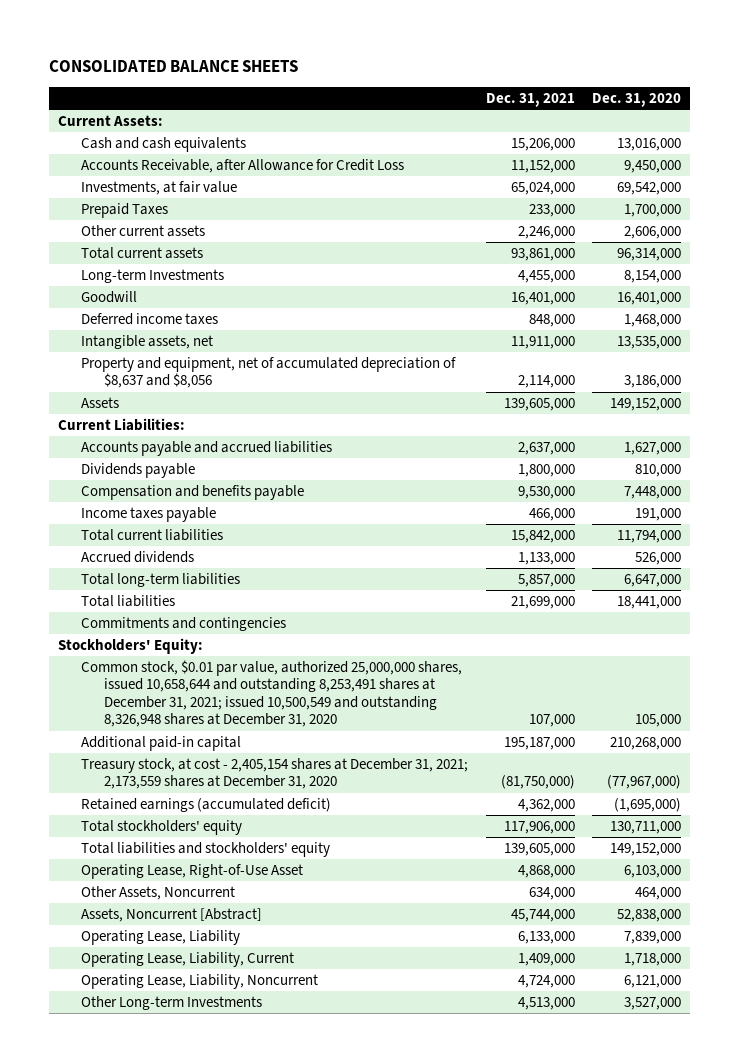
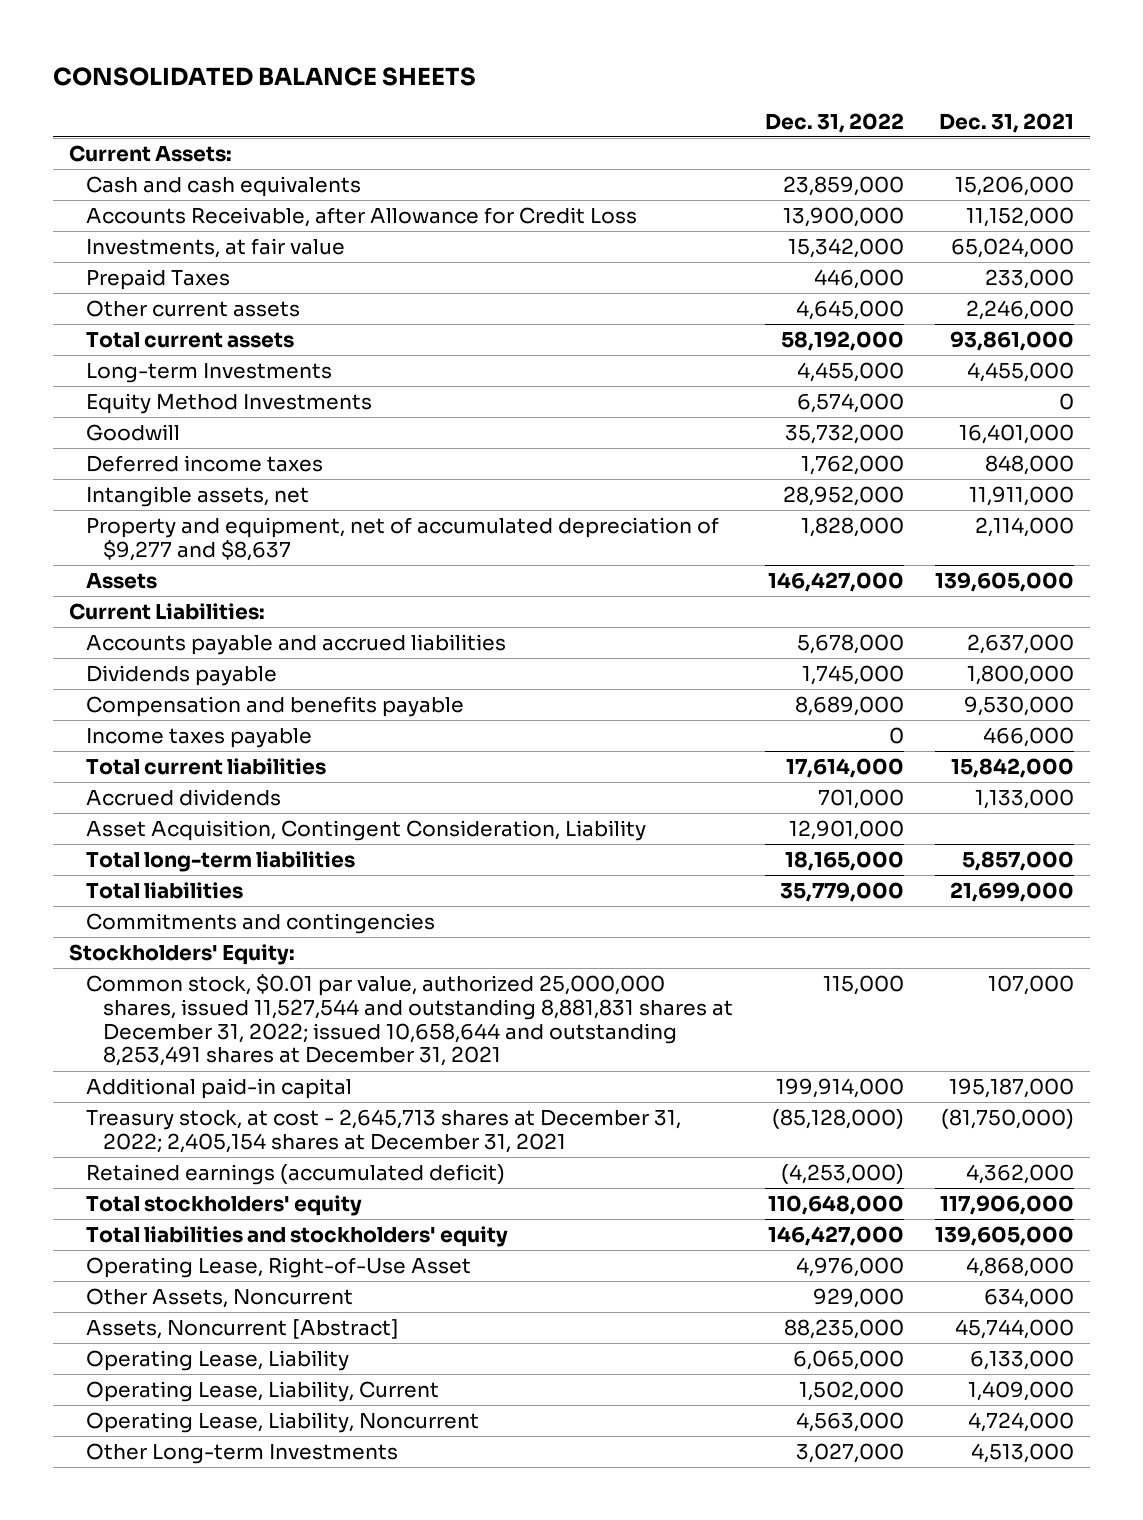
[592,92,682,107] Dec. 31, 2020 -> none
none -> [764,112,904,133] Dec. 31, 2022
none -> [86,393,373,415] Equity Method Investments
[81,356,457,389] Property and equipment, net of accumulated depreciation of $8,637 and $8,056 -> [86,517,720,561] Property and equipment, net of accumulated depreciation of $9,277 and $8,637
none -> [86,820,647,842] Asset Acquisition, Contingent Consideration, Liability
[81,659,463,728] Common stock, $0.01 par value, authorized 25,000,000 shares, issued 10,658,644 and outstanding 8,253,491 shares at December 31, 2021; issued 10,500,549 and outstanding 8,326,948 shares at December 31, 2020 -> [86,974,734,1067] Common stock, $0.01 par value, authorized 25,000,000 shares, issued 11,527,544 and outstanding 8,881,831 shares at December 31, 2022; issued 10,658,644 and outstanding 8,253,491 shares at December 31, 2021
[81,757,469,790] Treasury stock, at cost - 2,405,154 shares at December 31, 2021; 2,173,559 shares at December 31, 2020 -> [86,1109,682,1153] Treasury stock, at cost - 2,645,713 shares at December 31, 2022; 2,405,154 shares at December 31, 2021

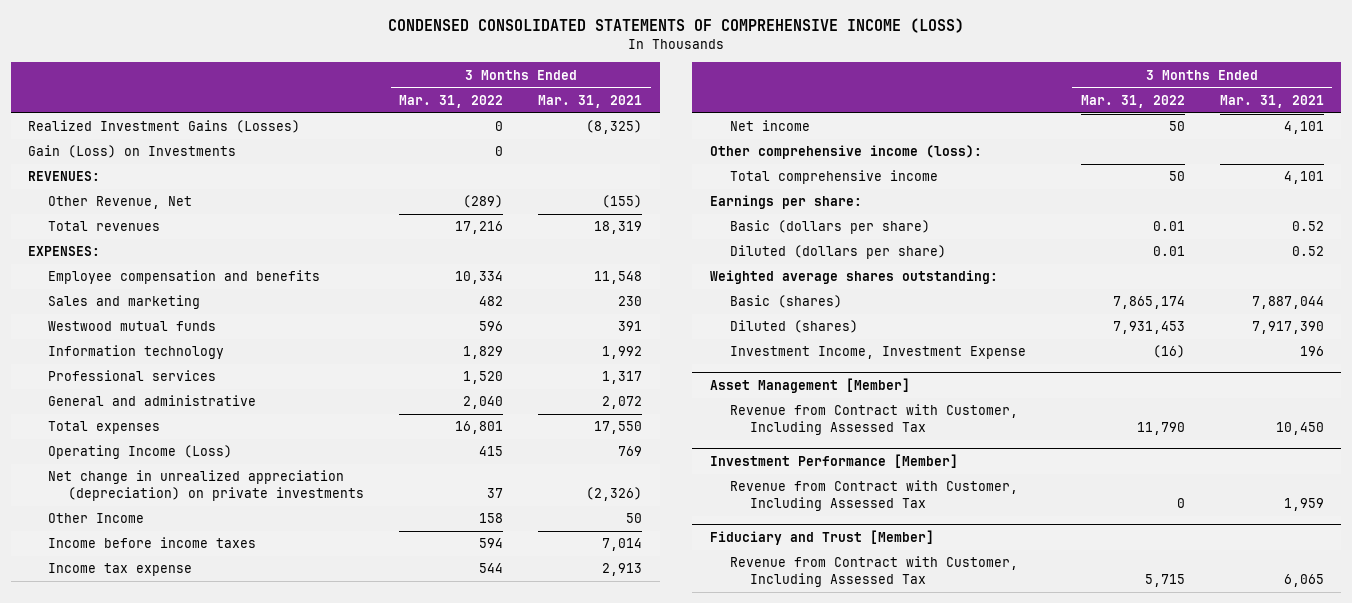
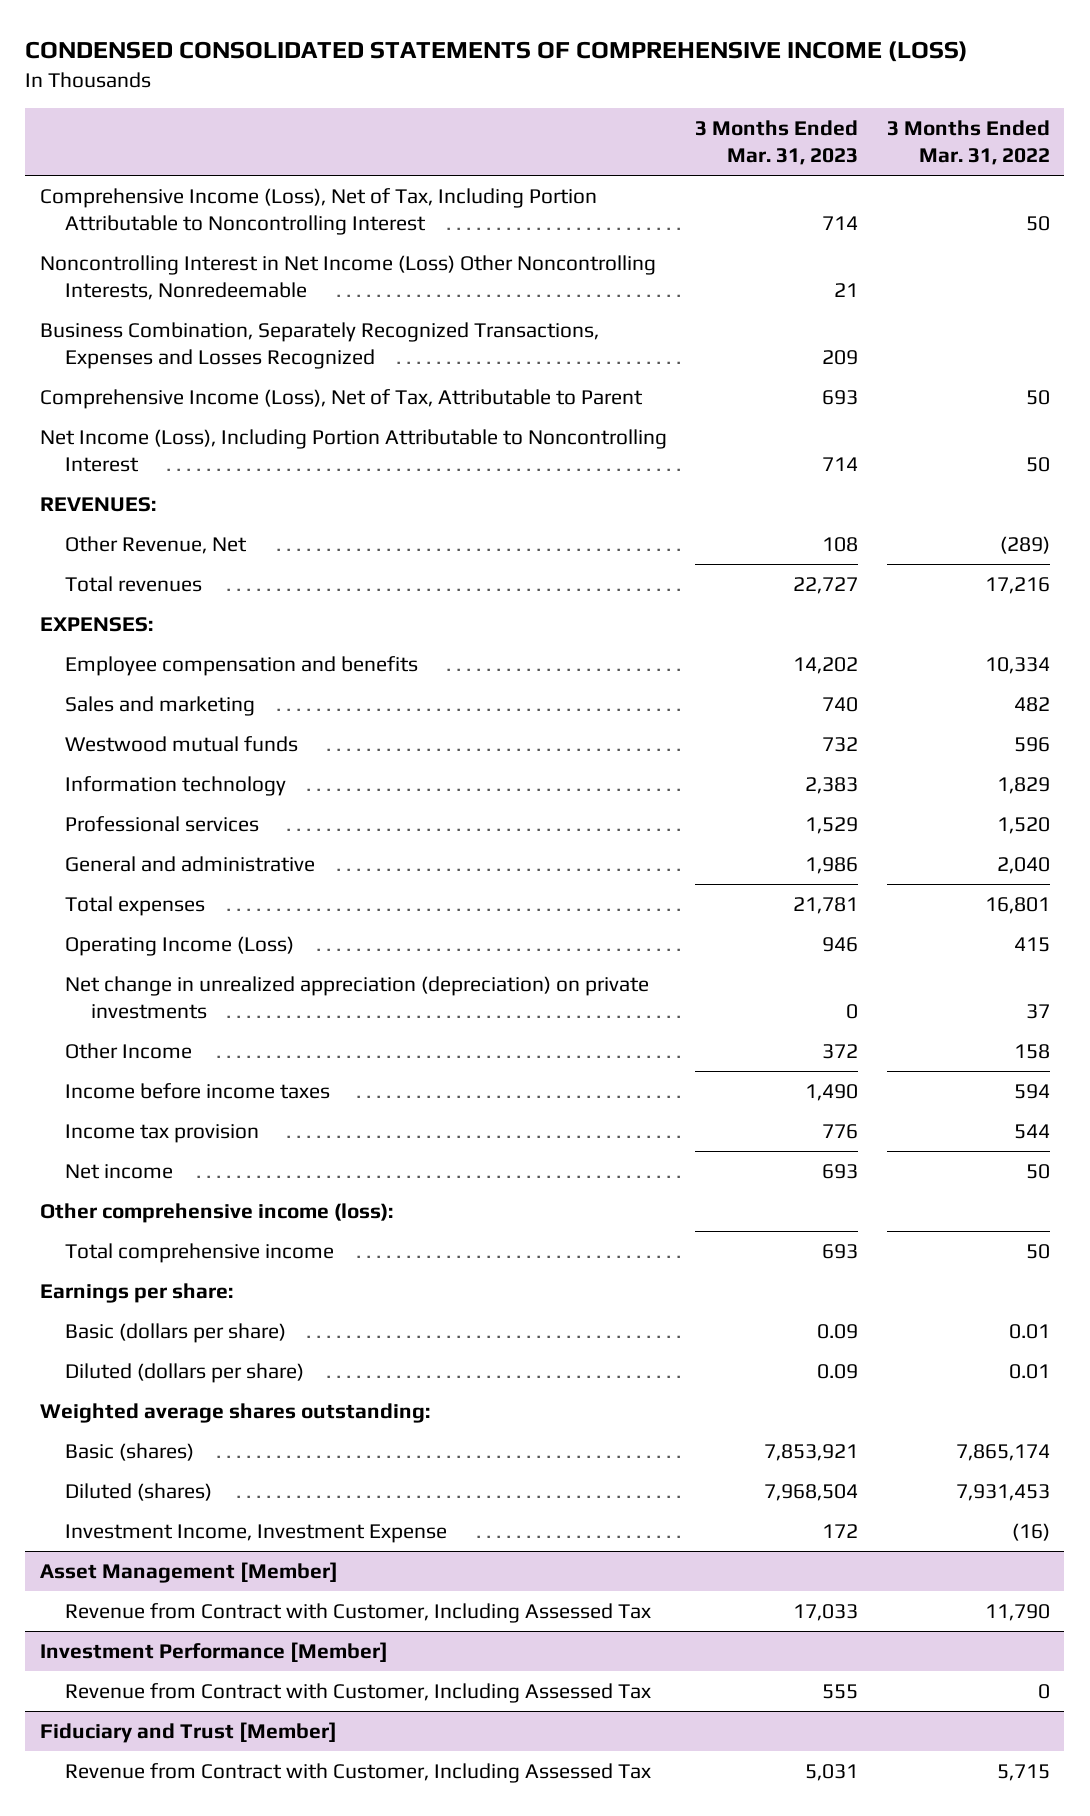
[538,94,643,108] Mar. 31, 2021 -> none
none -> [695,120,859,166] 3 Months Ended Mar. 31, 2023
[28,120,301,134] Realized Investment Gains (Losses) -> none
[28,145,237,159] Gain (Loss) on Investments -> none
none -> [39,187,597,235] Comprehensive Income (Loss), Net of Tax, Including Portion Attributable to Noncontrolling Interest
none -> [39,254,656,300] Noncontrolling Interest in Net Income (Loss) Other Noncontrolling Interests, Nonredeemable
none -> [39,321,599,369] Business Combination, Separately Recognized Transactions, Expenses and Losses Recognized
none -> [39,388,643,409] Comprehensive Income (Loss), Net of Tax, Attributable to Parent
none -> [39,428,667,472] Net Income (Loss), Including Portion Attributable to Noncontrolling Interest
[48,563,193,577] Income tax expense -> [65,1123,260,1143] Income tax provision

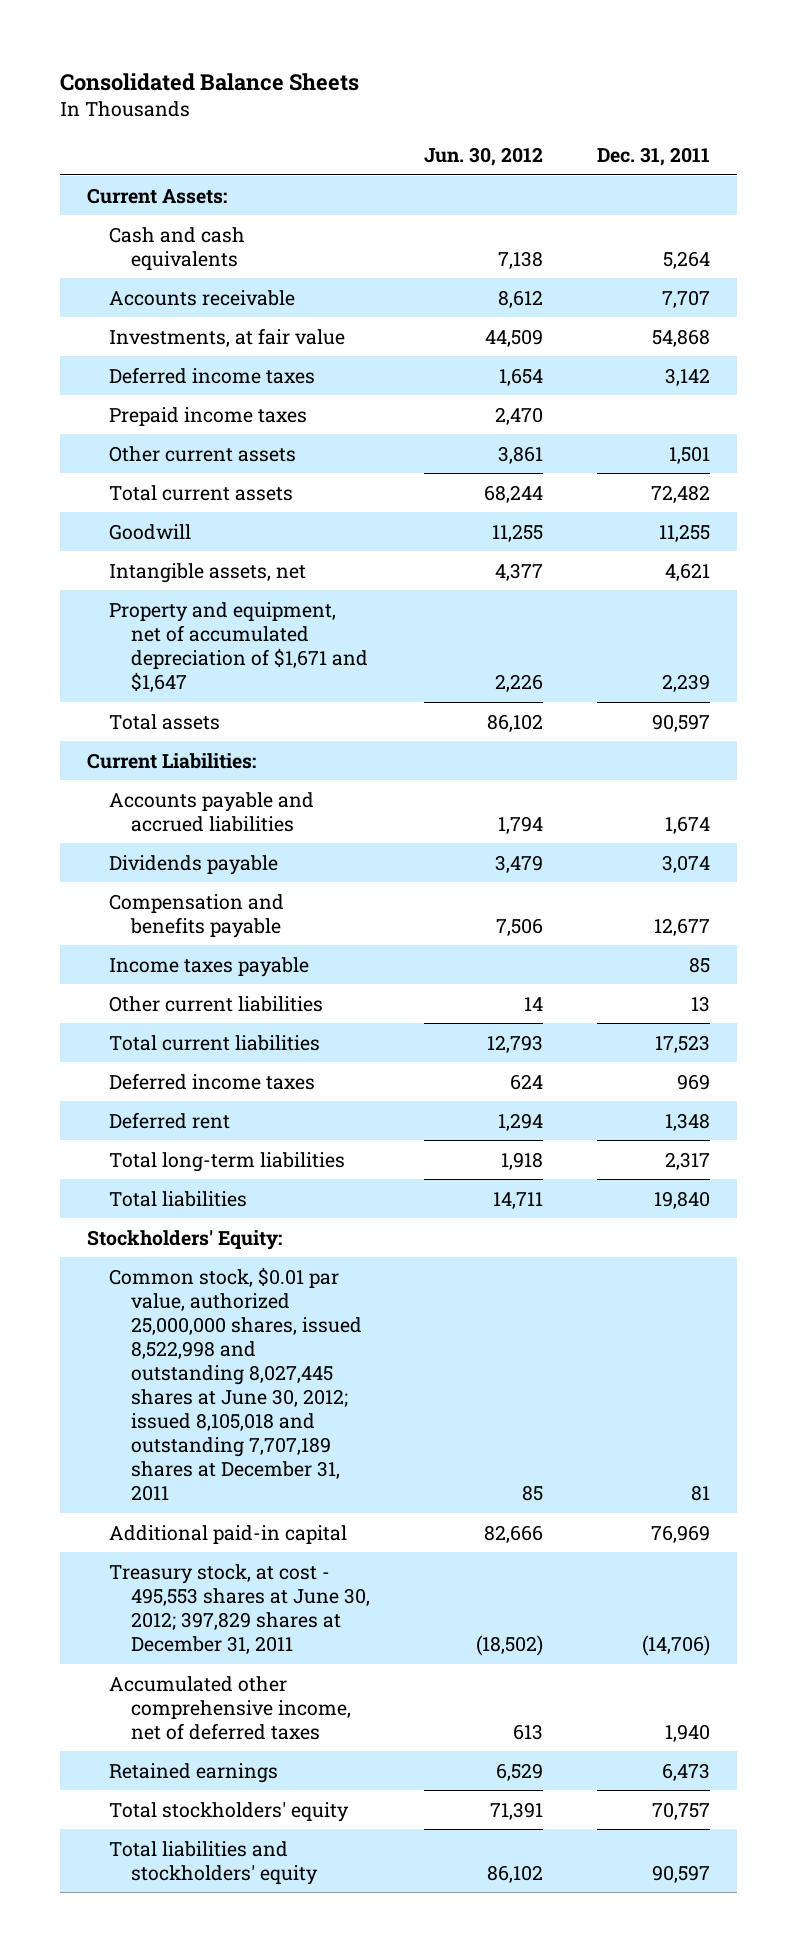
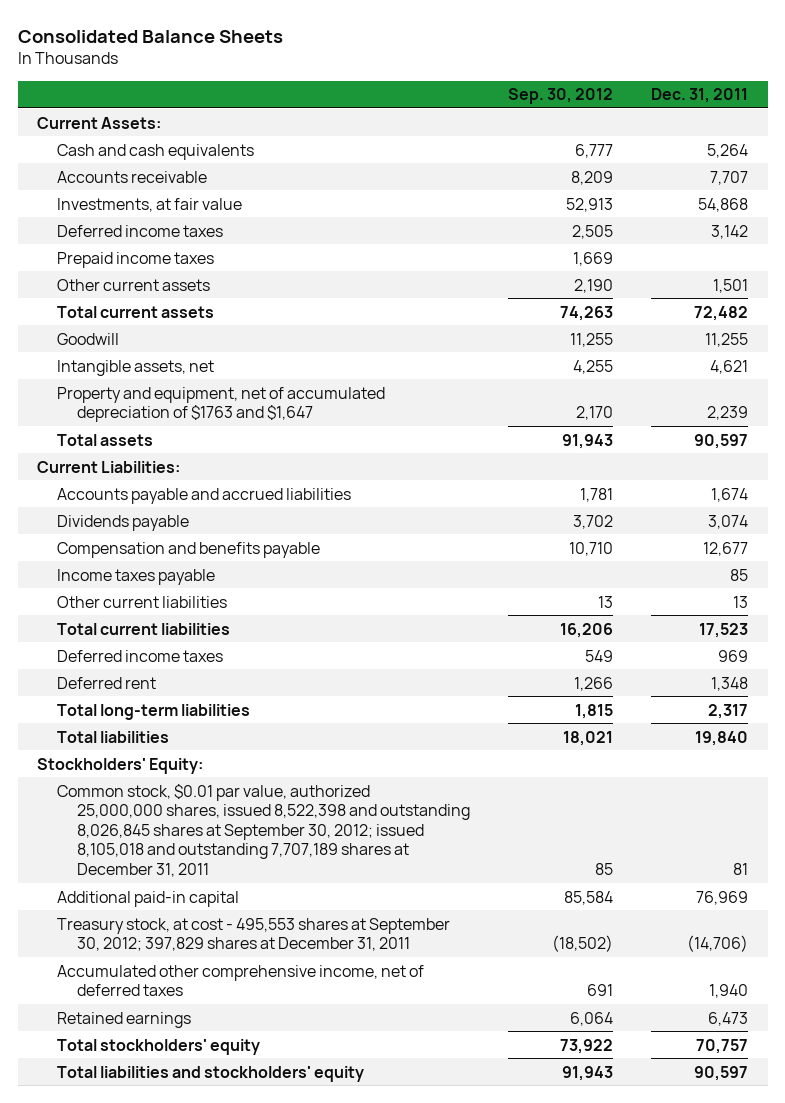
[424,146,544,166] Jun. 30, 2012 -> none
none -> [508,88,614,105] Sep. 30, 2012
[109,601,369,692] Property and equipment, net of accumulated depreciation of $1,671 and $1,647 -> [56,386,385,423] Property and equipment, net of accumulated depreciation of $1763 and $1,647
[109,1266,363,1502] Common stock, $0.01 par value, authorized 25,000,000 shares, issued 8,522,998 and outstanding 8,027,445 shares at June 30, 2012; issued 8,105,018 and outstanding 7,707,189 shares at December 31, 2011 -> [56,783,470,877] Common stock, $0.01 par value, authorized 25,000,000 shares, issued 8,522,398 and outstanding 8,026,845 shares at September 30, 2012; issued 8,105,018 and outstanding 7,707,189 shares at December 31, 2011
[109,1563,371,1654] Treasury stock, at cost - 495,553 shares at June 30, 2012; 397,829 shares at December 31, 2011 -> [56,917,450,952] Treasury stock, at cost - 495,553 shares at September 30, 2012; 397,829 shares at December 31, 2011

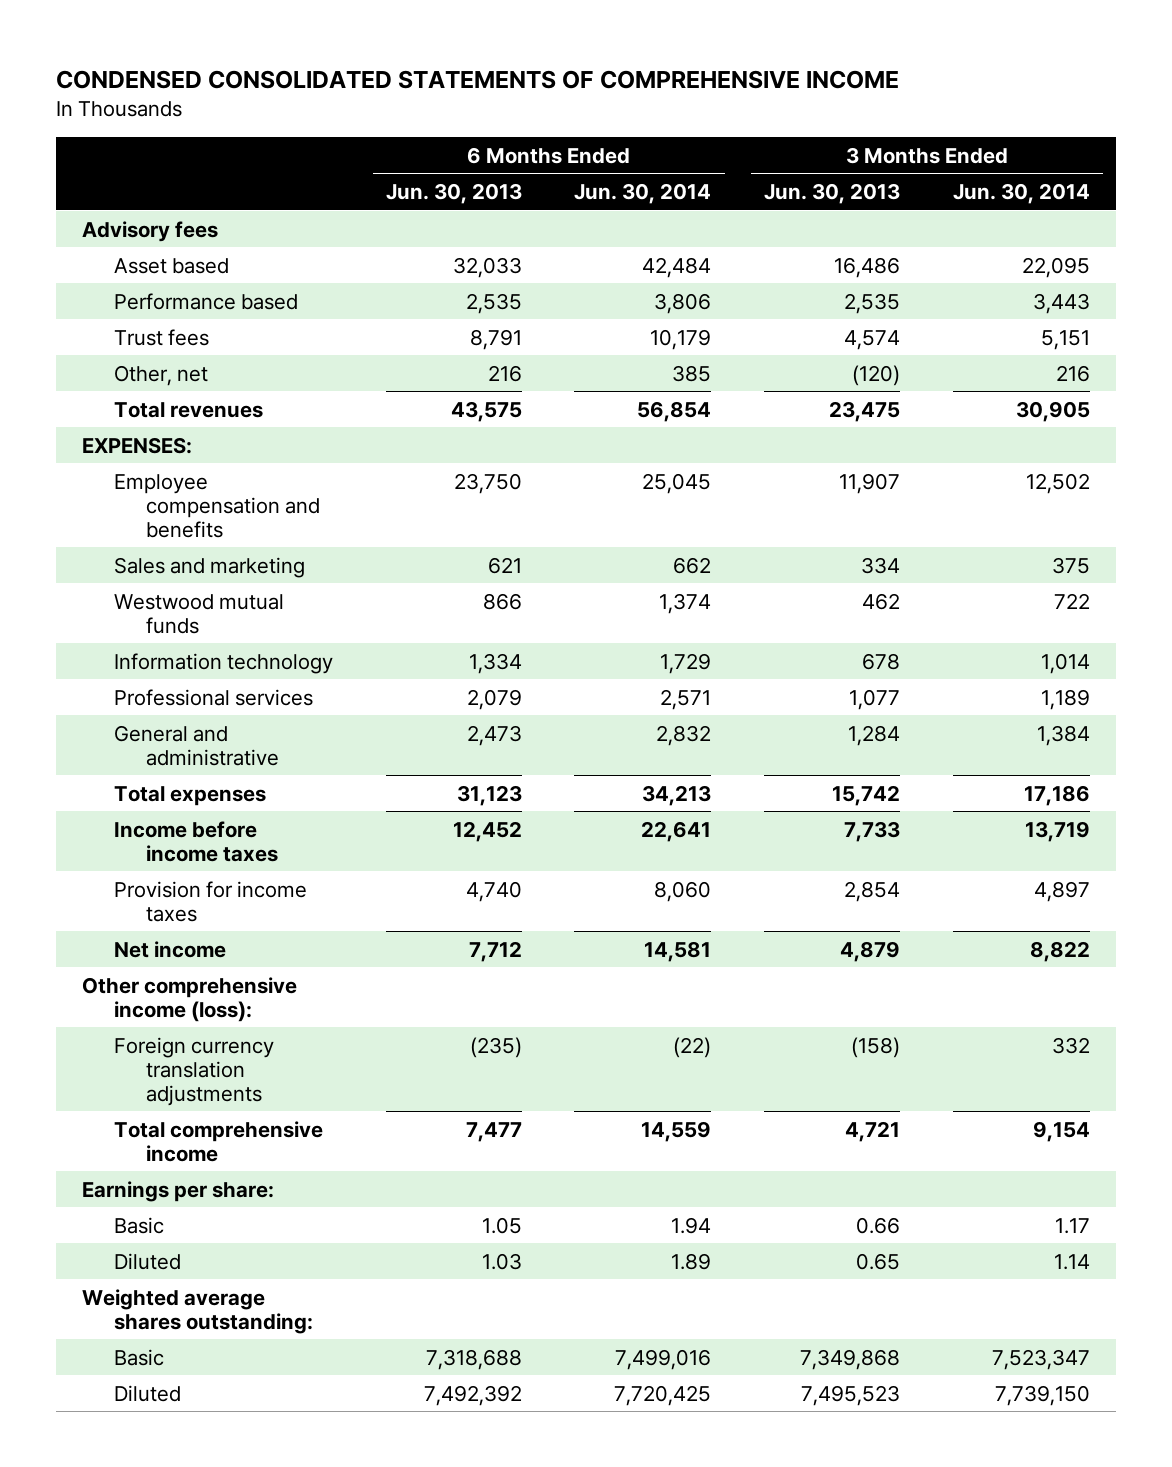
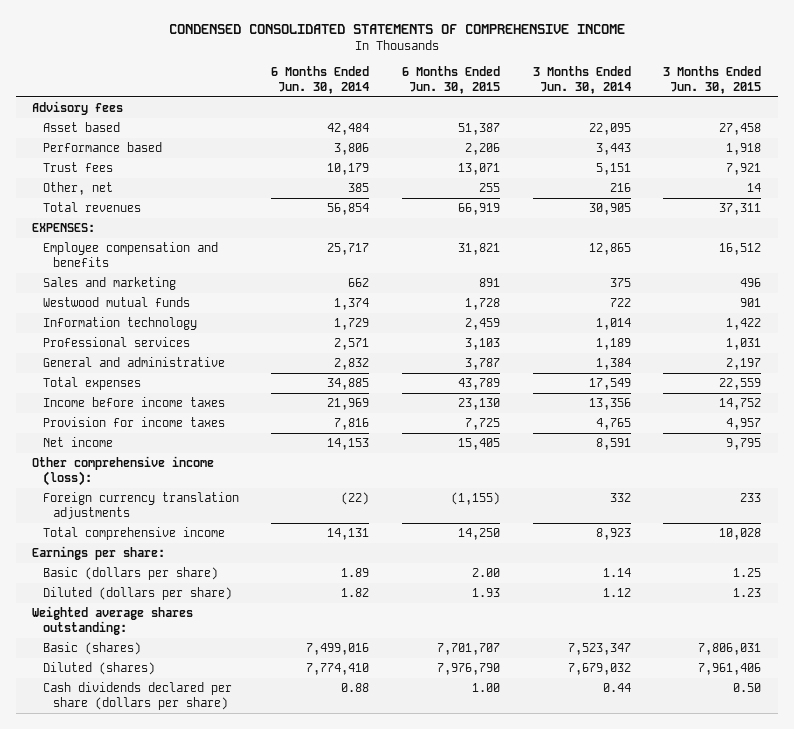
[385,183,522,205] Jun. 30, 2013 -> none
[764,183,901,205] Jun. 30, 2013 -> none
none -> [402,66,501,94] 6 Months Ended Jun. 30, 2015
none -> [663,66,762,94] 3 Months Ended Jun. 30, 2015
[642,472,712,494] 25,045 -> [327,243,370,256] 25,717
[1025,472,1090,494] 12,502 -> [588,243,631,256] 12,865
[642,784,712,806] 34,213 -> [327,378,370,391] 34,885
[1023,784,1090,806] 17,186 -> [588,378,631,391] 17,549
[641,820,712,842] 22,641 -> [327,398,370,411] 21,969
[1024,820,1090,842] 13,719 -> [588,398,631,411] 13,356
[654,880,712,902] 8,060 -> [334,418,370,431] 7,816
[1033,880,1090,902] 4,897 -> [595,418,631,431] 4,765
[644,940,712,962] 14,581 -> [327,438,370,451] 14,153
[1029,940,1090,962] 8,822 -> [595,438,631,451] 8,591
[641,1120,712,1142] 14,559 -> [327,528,370,541] 14,131
[1032,1120,1090,1142] 9,154 -> [595,528,631,541] 8,923
[114,1216,165,1234] Basic -> [42,567,218,581] Basic (dollars per share)
[671,1216,712,1234] 1.94 -> [341,568,370,578] 1.89
[1054,1217,1090,1234] 1.17 -> [602,568,631,578] 1.14
[114,1252,182,1270] Diluted -> [42,587,232,601] Diluted (dollars per share)
[671,1252,712,1270] 1.89 -> [341,588,370,598] 1.82
[1053,1253,1090,1270] 1.14 -> [602,588,631,598] 1.12
[114,1348,165,1366] Basic -> [42,642,141,656] Basic (shares)
[114,1384,182,1402] Diluted -> [42,662,155,676] Diluted (shares)
[614,1384,712,1406] 7,720,425 -> [306,663,370,676] 7,774,410
[994,1384,1090,1406] 7,739,150 -> [567,663,631,676] 7,679,032
none -> [42,682,232,710] Cash dividends declared per share (dollars per share)

